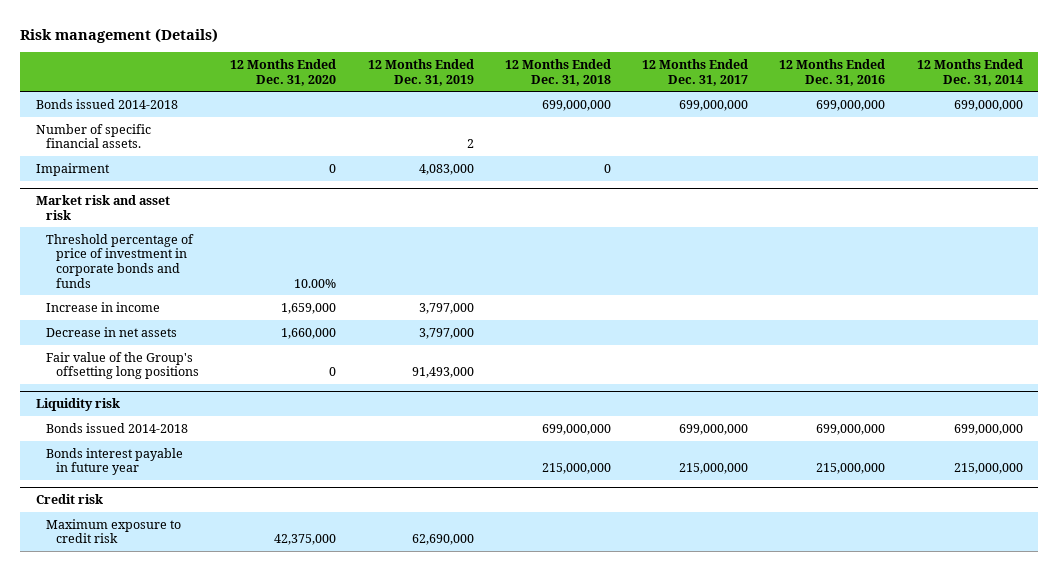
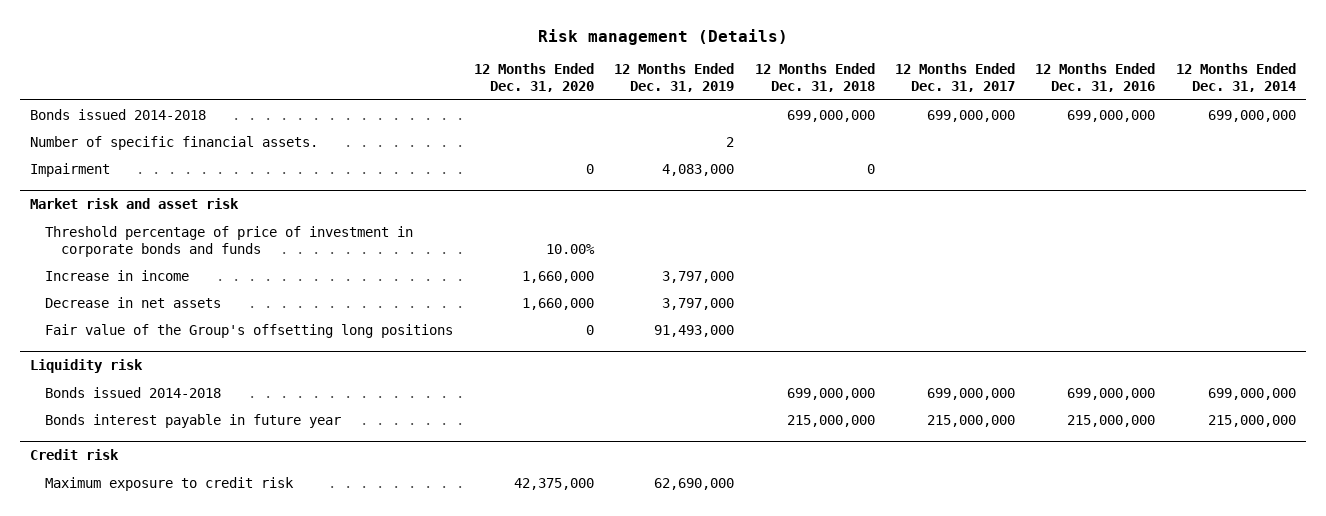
[281,302,337,314] 1,659,000 -> [521,270,594,283] 1,660,000

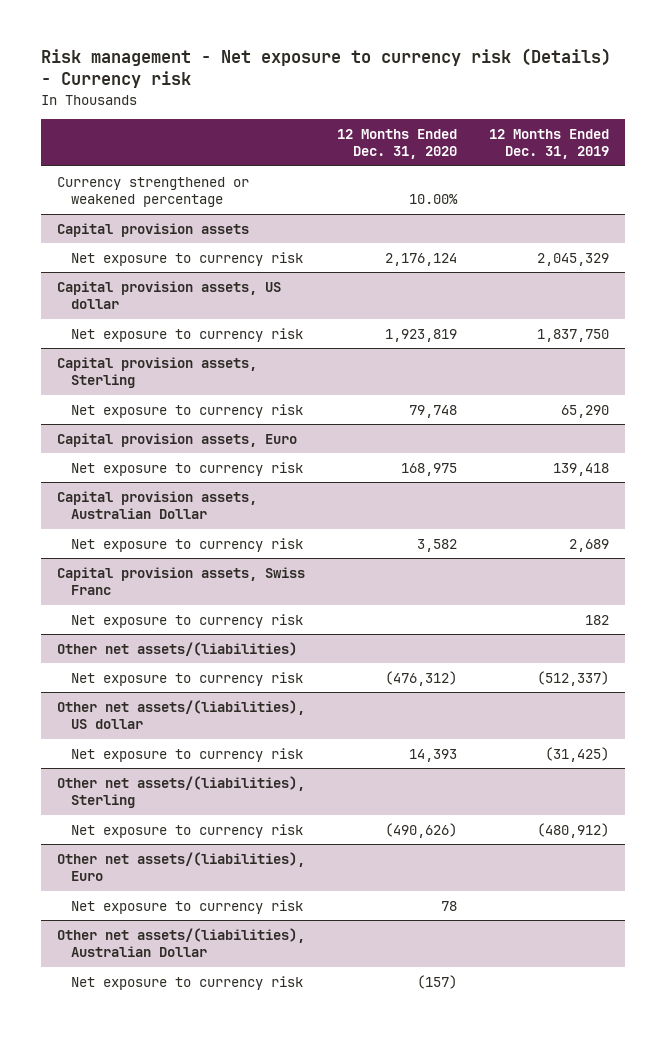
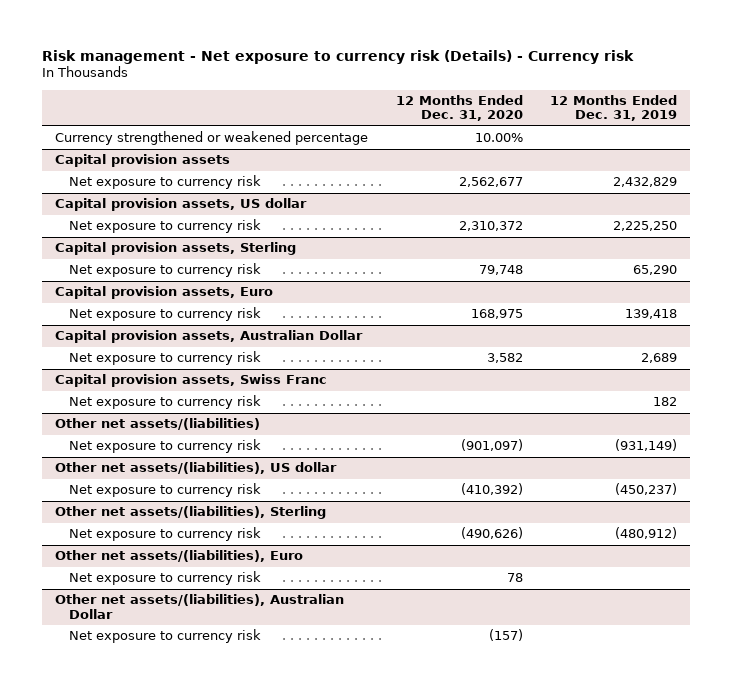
[385,252,458,266] 2,176,124 -> [458,177,523,188] 2,562,677
[537,252,610,266] 2,045,329 -> [612,177,677,188] 2,432,829
[385,328,458,342] 1,923,819 -> [458,221,523,232] 2,310,372
[537,328,610,342] 1,837,750 -> [612,221,677,232] 2,225,250
[385,670,458,686] (476,312) -> [460,439,523,452] (901,097)
[537,670,610,686] (512,337) -> [614,439,677,452] (931,149)
[409,748,458,762] 14,393 -> [460,483,523,496] (410,392)
[545,746,610,762] (31,425) -> [614,483,677,496] (450,237)

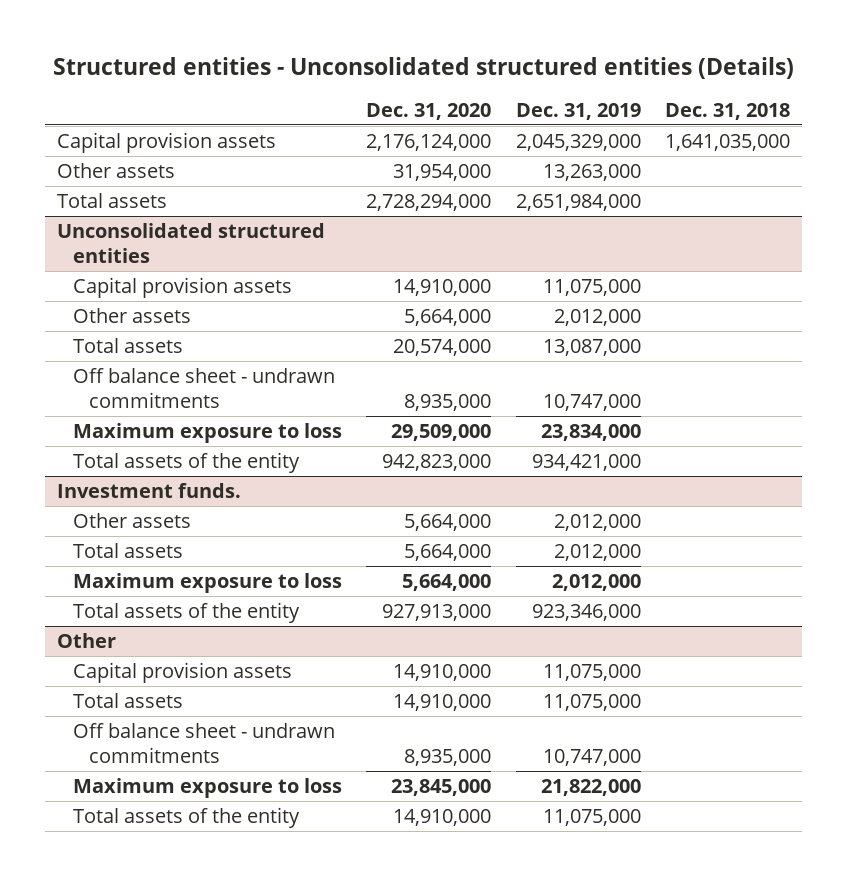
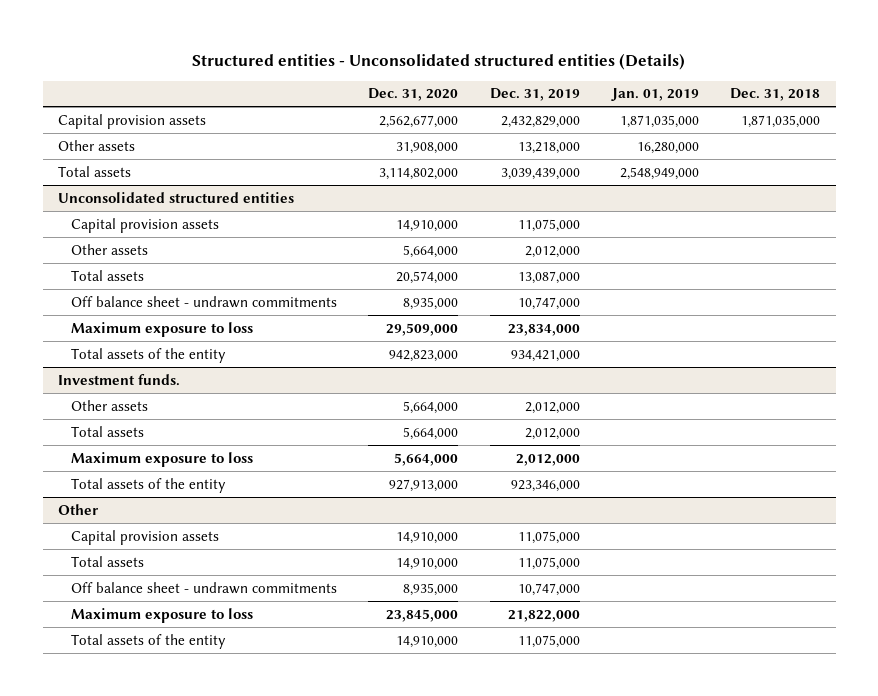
none -> [610,88,699,102] Jan. 01, 2019
[366,133,492,151] 2,176,124,000 -> [379,114,459,128] 2,562,677,000
[515,133,641,151] 2,045,329,000 -> [501,115,581,128] 2,432,829,000
[665,133,791,151] 1,641,035,000 -> [741,114,821,128] 1,871,035,000
[393,163,492,181] 31,954,000 -> [396,141,459,154] 31,908,000
[542,163,641,181] 13,263,000 -> [518,141,581,154] 13,218,000
[366,193,492,211] 2,728,294,000 -> [379,167,459,180] 3,114,802,000
[515,193,641,211] 2,651,984,000 -> [501,167,581,180] 3,039,439,000

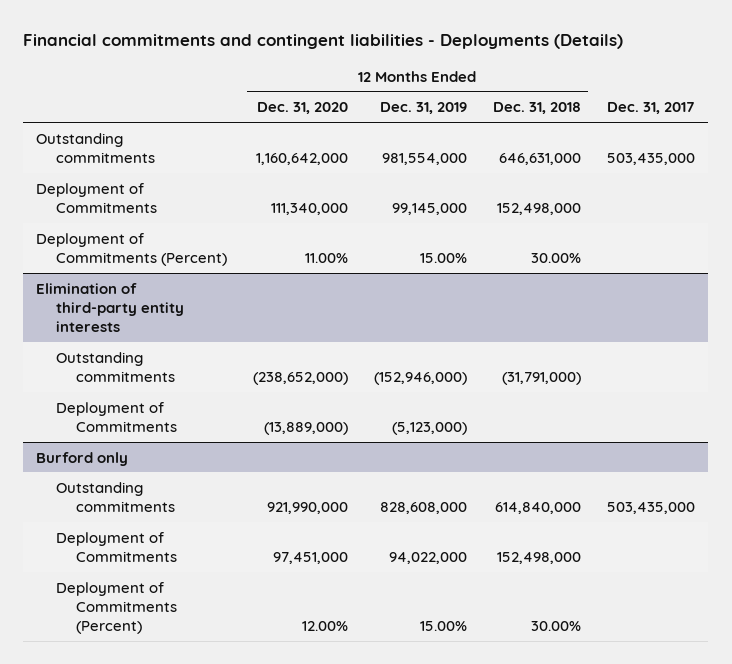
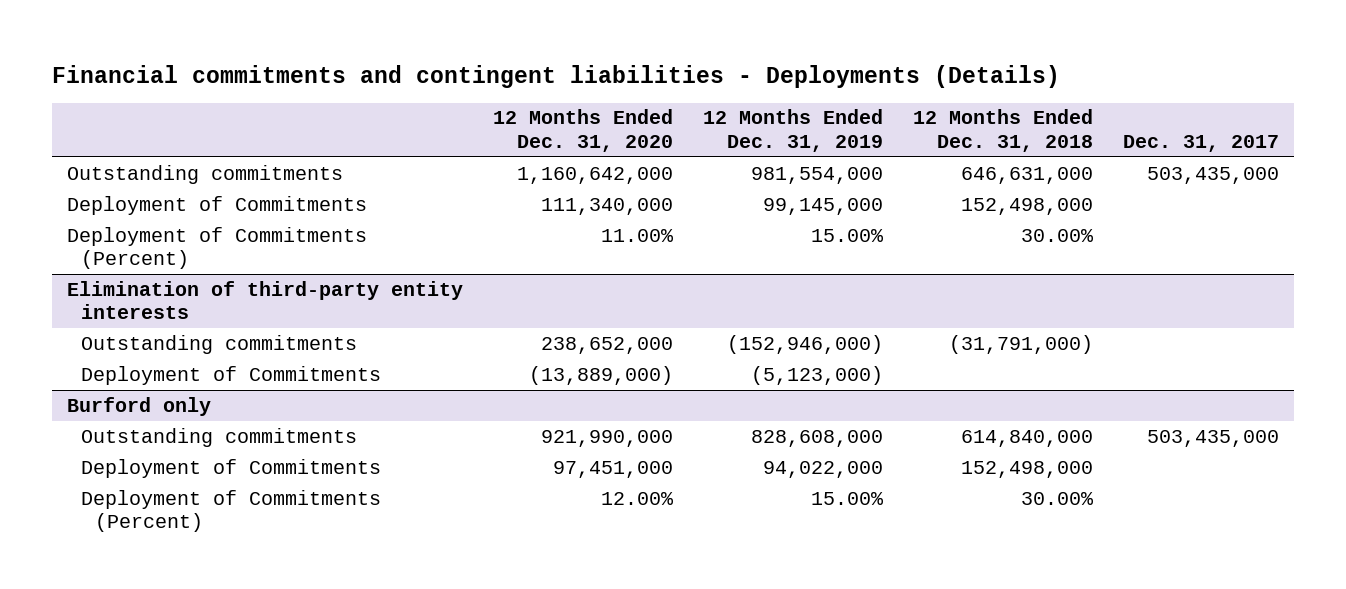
[253,371,349,385] (238,652,000) -> [541,336,674,354] 238,652,000

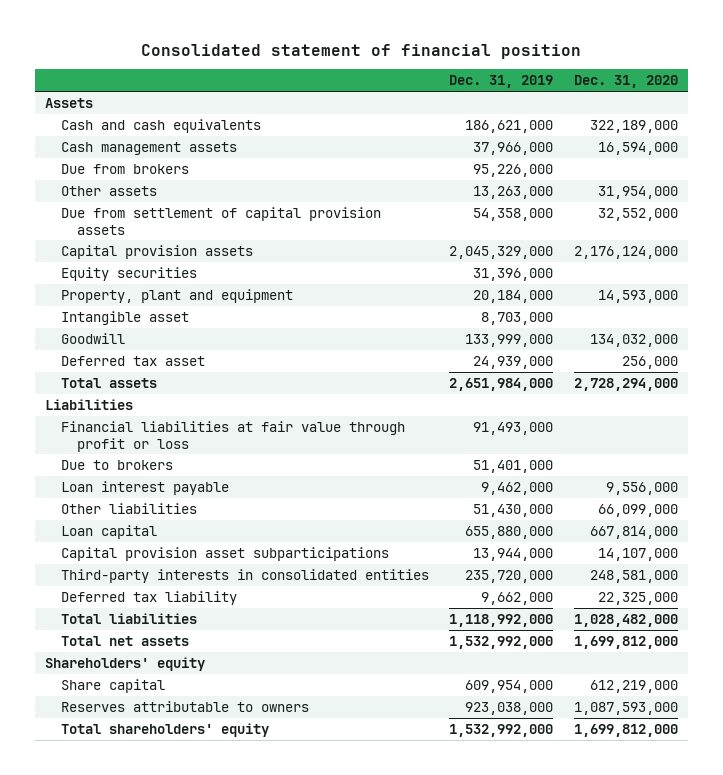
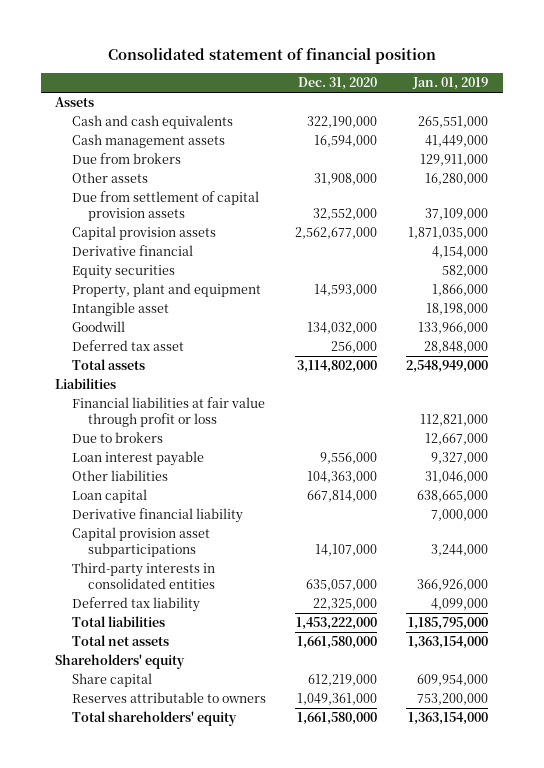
[449,75,554,89] Dec. 31, 2019 -> none
none -> [412,77,489,91] Jan. 01, 2019
[589,119,678,133] 322,189,000 -> [306,116,377,129] 322,190,000
[597,185,678,199] 31,954,000 -> [313,173,377,186] 31,908,000
[573,245,678,259] 2,176,124,000 -> [294,227,377,240] 2,562,677,000
none -> [71,245,193,257] Derivative financial
[573,377,678,391] 2,728,294,000 -> [296,360,377,374] 3,114,802,000
[597,503,678,517] 66,099,000 -> [306,471,377,484] 104,363,000
none -> [71,508,243,524] Derivative financial liability
[589,569,678,583] 248,581,000 -> [305,578,377,591] 635,057,000
[573,613,678,627] 1,028,482,000 -> [295,617,377,631] 1,453,222,000
[573,635,678,649] 1,699,812,000 -> [296,636,377,650] 1,661,580,000
[573,701,678,715] 1,087,593,000 -> [296,693,377,706] 1,049,361,000
[573,723,678,737] 1,699,812,000 -> [296,712,377,726] 1,661,580,000

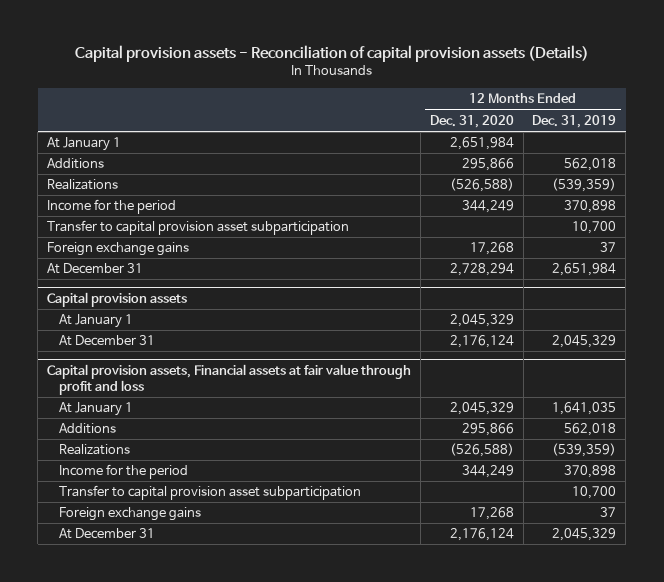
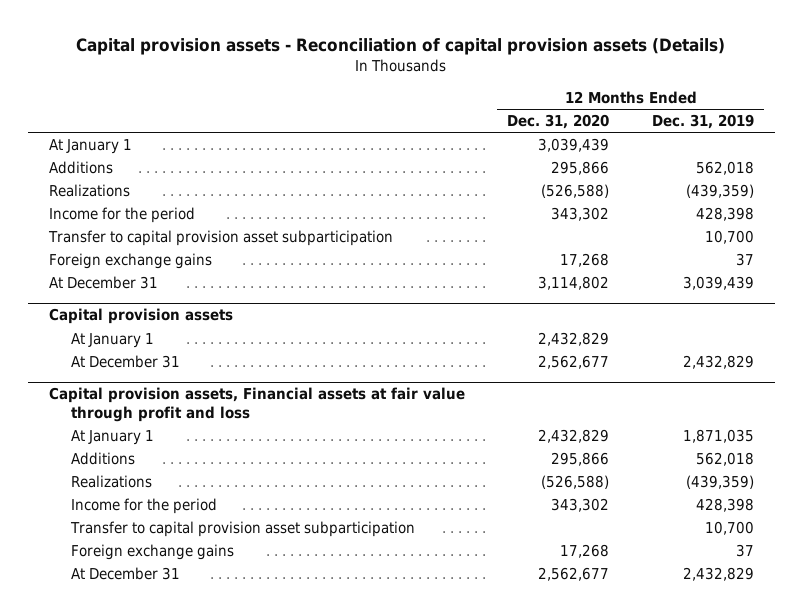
[449,137,514,151] 2,651,984 -> [538,138,610,153] 3,039,439
[552,178,617,193] (539,359) -> [685,184,754,199] (439,359)
[461,200,514,214] 344,249 -> [551,207,610,222] 343,302
[564,200,617,214] 370,898 -> [695,207,754,222] 428,398
[449,263,514,277] 2,728,294 -> [538,276,610,291] 3,114,802
[552,263,617,277] 2,651,984 -> [682,276,754,291] 3,039,439
[449,314,514,328] 2,045,329 -> [538,332,610,347] 2,432,829
[449,335,514,349] 2,176,124 -> [538,355,610,370] 2,562,677
[552,335,617,349] 2,045,329 -> [682,355,754,370] 2,432,829
[449,402,514,416] 2,045,329 -> [538,429,610,444] 2,432,829
[552,402,617,416] 1,641,035 -> [682,429,754,444] 1,871,035
[552,443,617,458] (539,359) -> [685,475,754,490] (439,359)
[461,465,514,479] 344,249 -> [551,498,610,513] 343,302
[564,465,617,479] 370,898 -> [695,498,754,513] 428,398
[449,528,514,542] 2,176,124 -> [538,567,610,582] 2,562,677
[552,528,617,542] 2,045,329 -> [682,567,754,582] 2,432,829

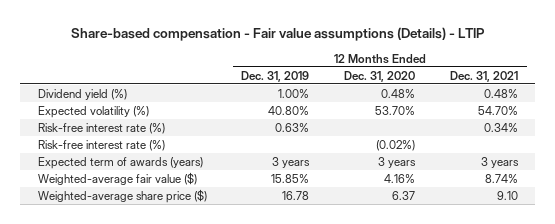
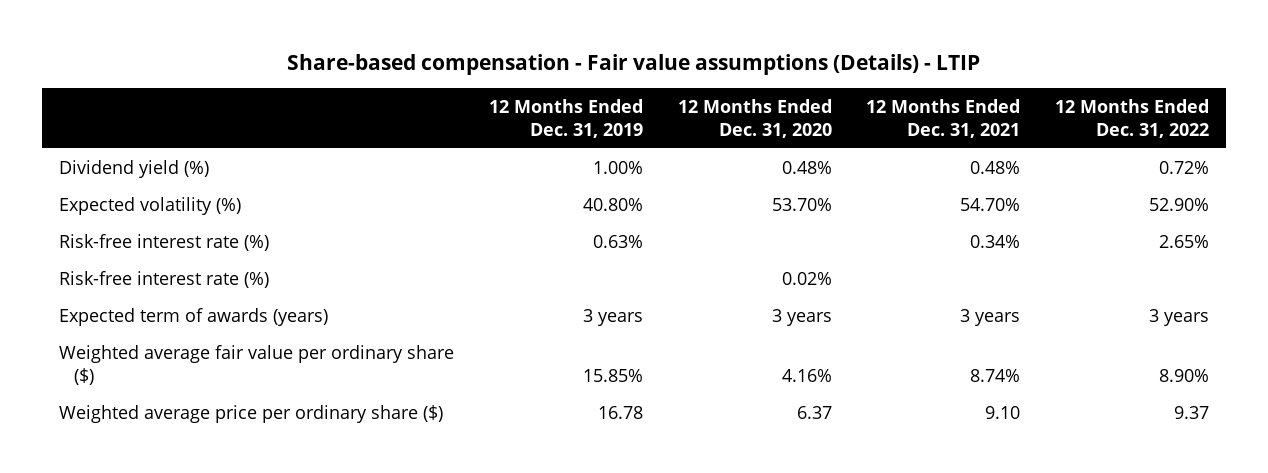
none -> [1055,98,1210,138] 12 Months Ended Dec. 31, 2022
[376,139,416,151] (0.02%) -> [781,271,832,285] 0.02%
[37,171,197,185] Weighted-average fair value ($) -> [59,344,455,385] Weighted average fair value per ordinary share ($)
[37,188,207,203] Weighted-average share price ($) -> [59,404,444,423] Weighted average price per ordinary share ($)

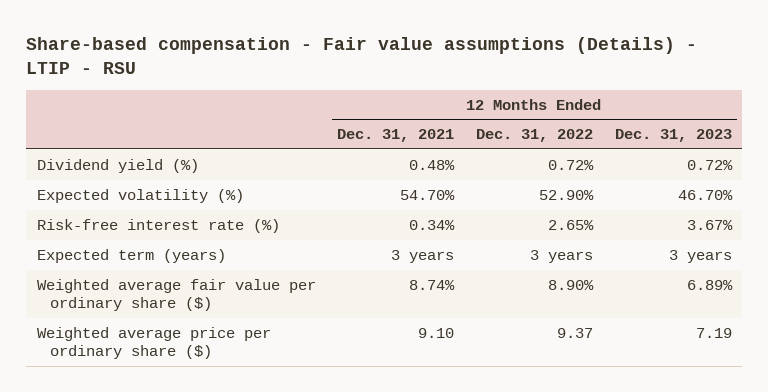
[287,53,981,75] Share-based compensation - Fair value assumptions (Details) - LTIP -> [25,37,697,75] Share-based compensation - Fair value assumptions (Details) - LTIP - RSU
[488,98,643,138] 12 Months Ended Dec. 31, 2019 -> none
[677,98,832,138] 12 Months Ended Dec. 31, 2020 -> none
none -> [614,129,732,143] Dec. 31, 2023
[59,270,270,288] Risk-free interest rate (%) -> none
[59,307,329,326] Expected term of awards (years) -> [36,248,226,263] Expected term (years)

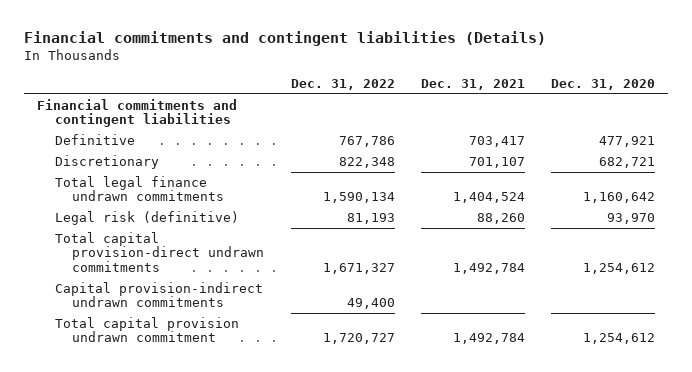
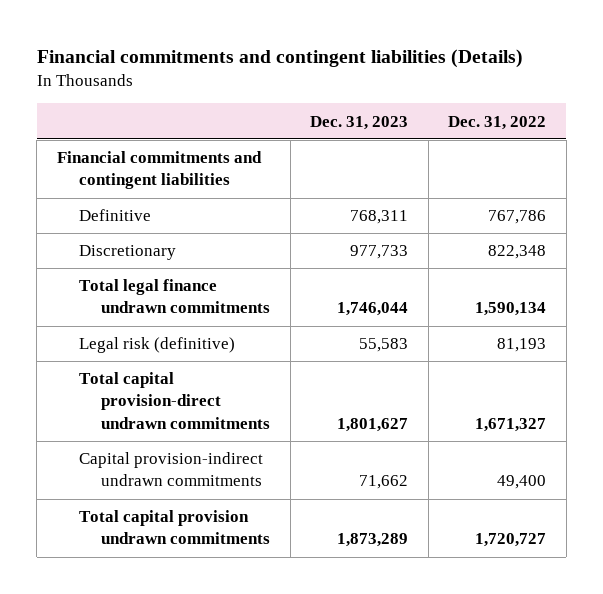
[420,78,525,90] Dec. 31, 2021 -> none
[551,78,656,90] Dec. 31, 2020 -> none
none -> [310,115,409,130] Dec. 31, 2023
[54,317,239,343] Total capital provision undrawn commitment -> [79,510,271,545] Total capital provision undrawn commitments

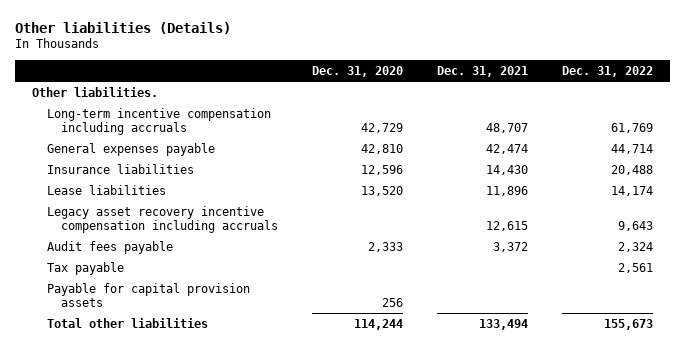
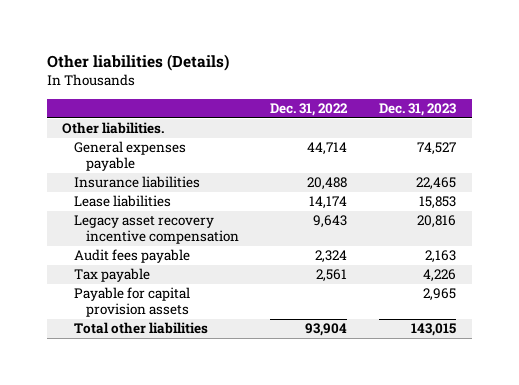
[312,65,404,77] Dec. 31, 2020 -> none
[437,65,529,77] Dec. 31, 2021 -> none
none -> [379,102,457,116] Dec. 31, 2023
[46,107,271,135] Long-term incentive compensation including accruals -> none
[46,205,279,233] Legacy asset recovery incentive compensation including accruals -> [74,215,239,245] Legacy asset recovery incentive compensation
[603,318,653,330] 155,673 -> [305,323,348,337] 93,904

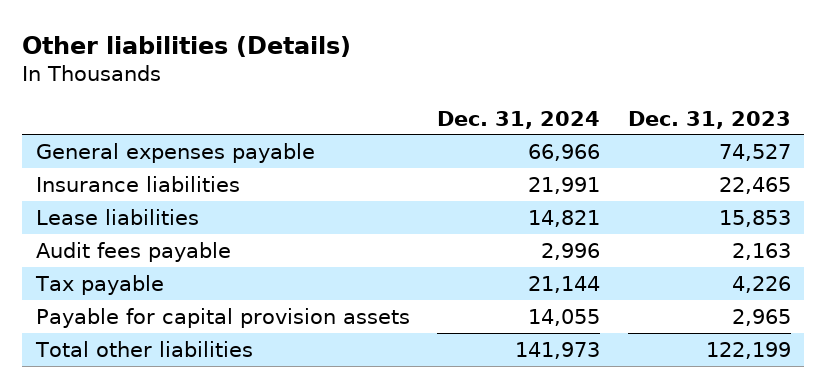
[270,102,349,116] Dec. 31, 2022 -> none
none -> [437,110,601,129] Dec. 31, 2024
[62,122,165,135] Other liabilities. -> none
[74,215,239,245] Legacy asset recovery incentive compensation -> none
[411,323,457,337] 143,015 -> [705,341,791,359] 122,199

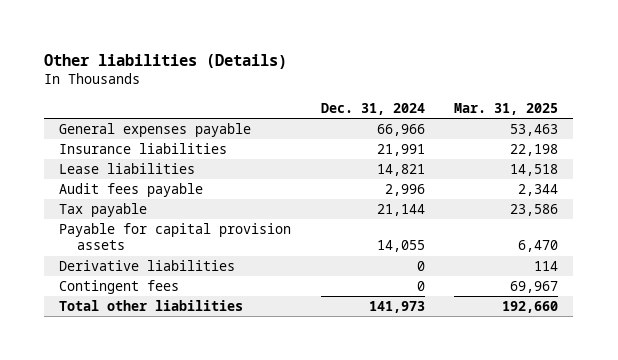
[627,110,791,129] Dec. 31, 2023 -> none
none -> [454,102,559,115] Mar. 31, 2025
none -> [59,260,236,272] Derivative liabilities
none -> [59,280,180,295] Contingent fees

